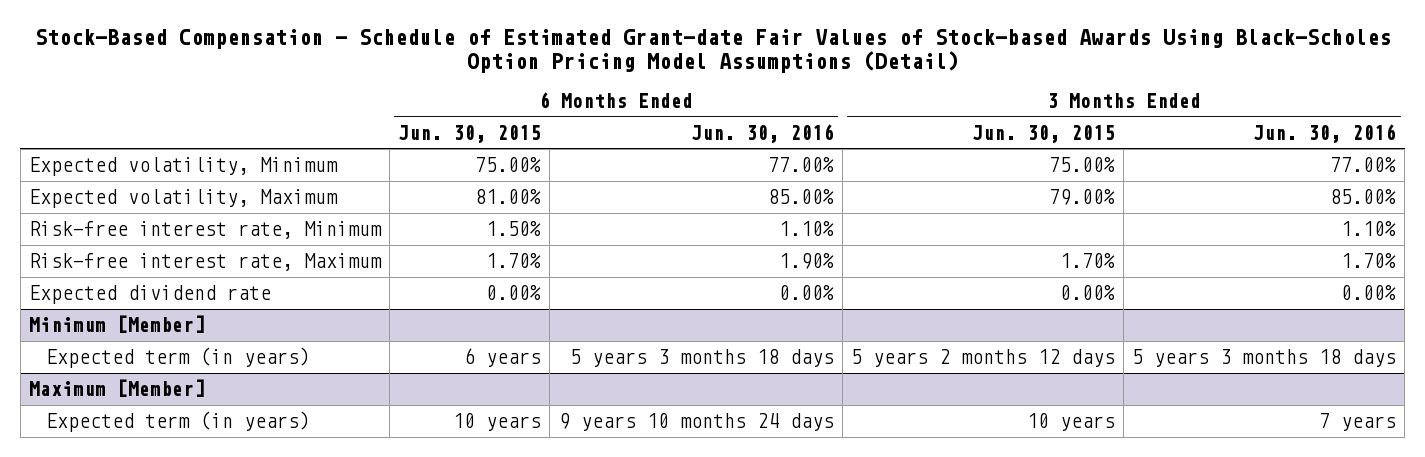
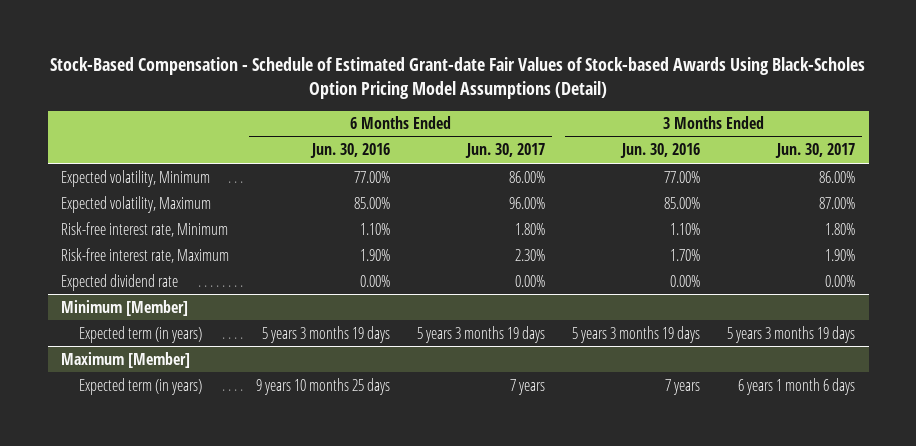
[398,124,542,143] Jun. 30, 2015 -> none
[971,124,1115,143] Jun. 30, 2015 -> none
none -> [465,143,546,159] Jun. 30, 2017
none -> [775,143,856,159] Jun. 30, 2017
[569,349,834,368] 5 years 3 months 18 days -> [262,325,391,343] 5 years 3 months 19 days
[1132,349,1397,368] 5 years 3 months 18 days -> [572,325,701,343] 5 years 3 months 19 days
[558,413,834,432] 9 years 10 months 24 days -> [256,377,391,395] 9 years 10 months 25 days

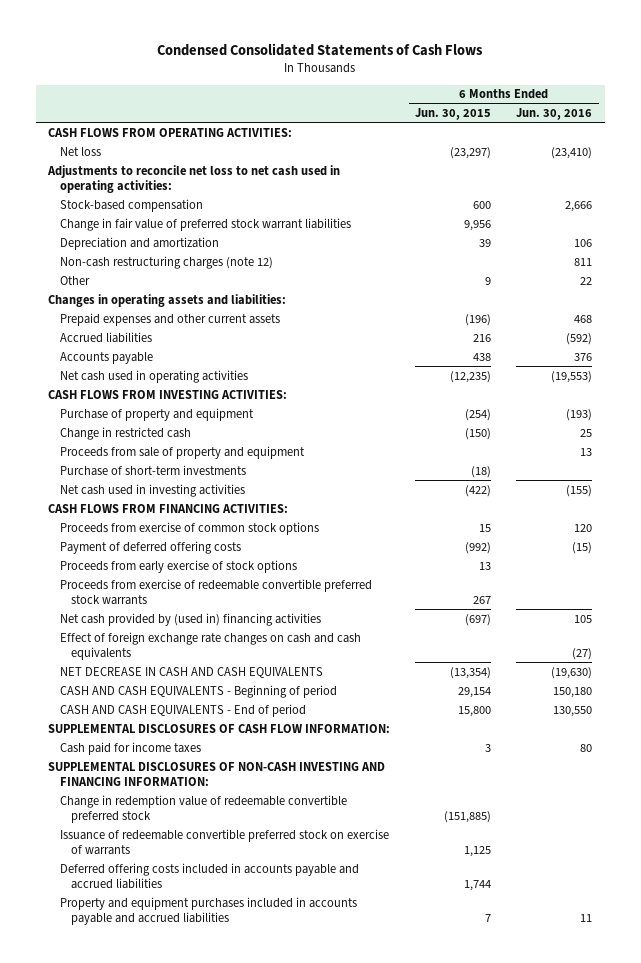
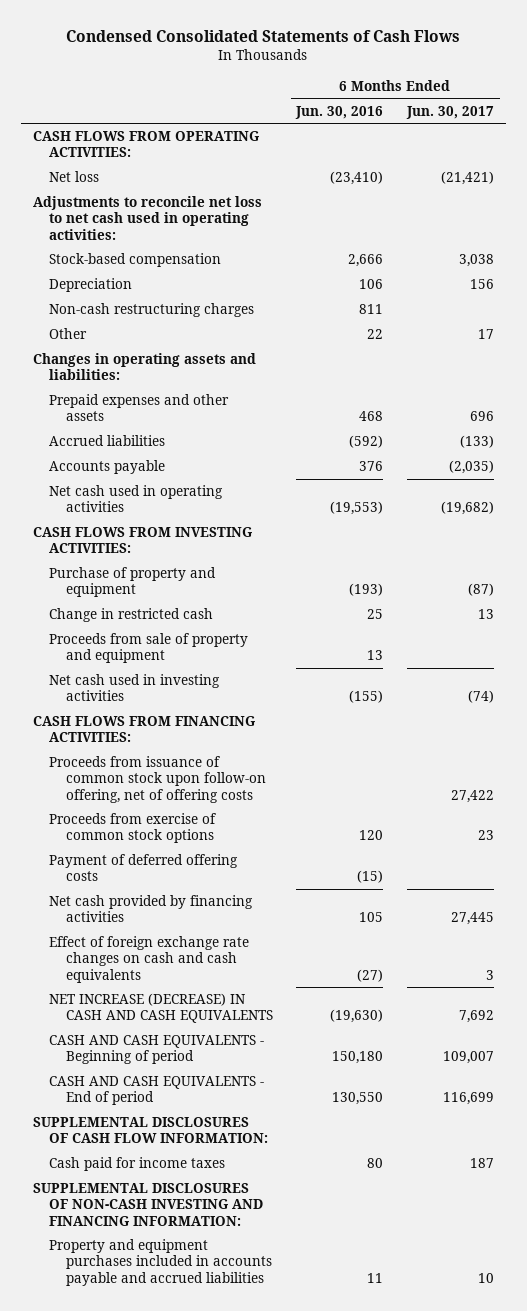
[415,108,492,121] Jun. 30, 2015 -> none
none -> [405,105,494,119] Jun. 30, 2017
[59,217,351,231] Change in fair value of preferred stock warrant liabilities -> none
[59,236,219,250] Depreciation and amortization -> [49,278,133,293] Depreciation
[59,255,273,269] Non-cash restructuring charges (note 12) -> [49,303,255,318] Non-cash restructuring charges
[59,312,280,326] Prepaid expenses and other current assets -> [49,394,230,422] Prepaid expenses and other assets
[59,464,246,476] Purchase of short-term investments -> none
none -> [49,756,266,803] Proceeds from issuance of common stock upon follow-on offering, net of offering costs
[59,559,297,573] Proceeds from early exercise of stock options -> none
[59,578,372,605] Proceeds from exercise of redeemable convertible preferred stock warrants -> none
[59,612,321,626] Net cash provided by (used in) financing activities -> [49,895,254,923] Net cash provided by financing activities
[59,666,323,678] NET DECREASE IN CASH AND CASH EQUIVALENTS -> [49,993,273,1024] NET INCREASE (DECREASE) IN CASH AND CASH EQUIVALENTS
[59,794,347,823] Change in redemption value of redeemable convertible preferred stock -> none
[59,828,389,855] Issuance of redeemable convertible preferred stock on exercise of warrants -> none
[59,862,359,889] Deferred offering costs included in accounts payable and accrued liabilities -> none

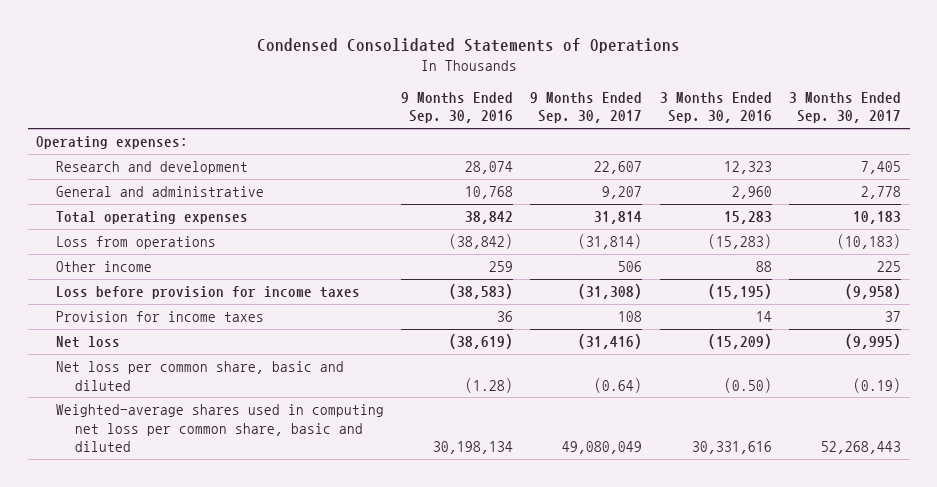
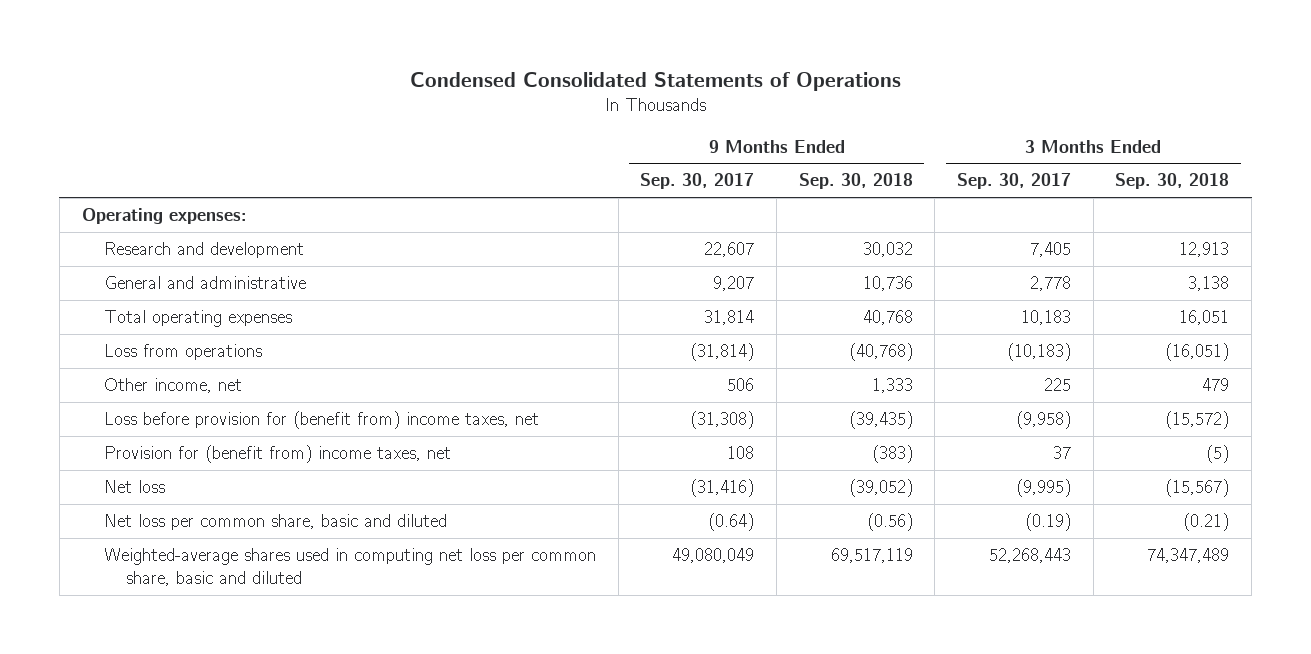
[401,91,514,124] 9 Months Ended Sep. 30, 2016 -> none
[659,91,772,124] 3 Months Ended Sep. 30, 2016 -> none
none -> [798,173,913,190] Sep. 30, 2018
none -> [1115,173,1230,190] Sep. 30, 2018
[55,261,152,273] Other income -> [103,378,242,394] Other income, net
[55,286,360,300] Loss before provision for income taxes -> [103,411,539,430] Loss before provision for (benefit from) income taxes, net
[55,311,264,323] Provision for income taxes -> [103,445,451,464] Provision for (benefit from) income taxes, net

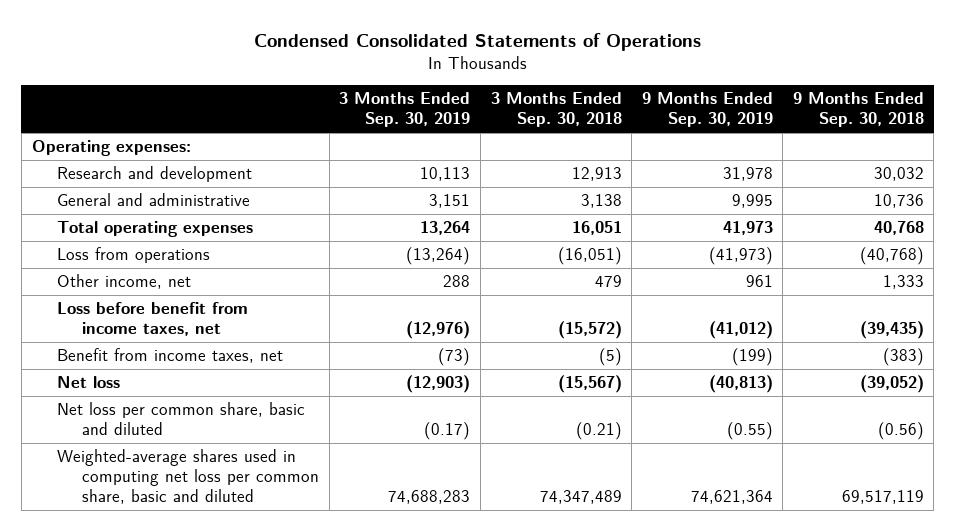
[640,173,755,190] Sep. 30, 2017 -> none
[957,173,1072,190] Sep. 30, 2017 -> none
none -> [339,92,471,128] 3 Months Ended Sep. 30, 2019
none -> [641,92,773,128] 9 Months Ended Sep. 30, 2019
[103,411,539,430] Loss before provision for (benefit from) income taxes, net -> [56,302,248,337] Loss before benefit from income taxes, net
[103,445,451,464] Provision for (benefit from) income taxes, net -> [56,348,283,364] Benefit from income taxes, net

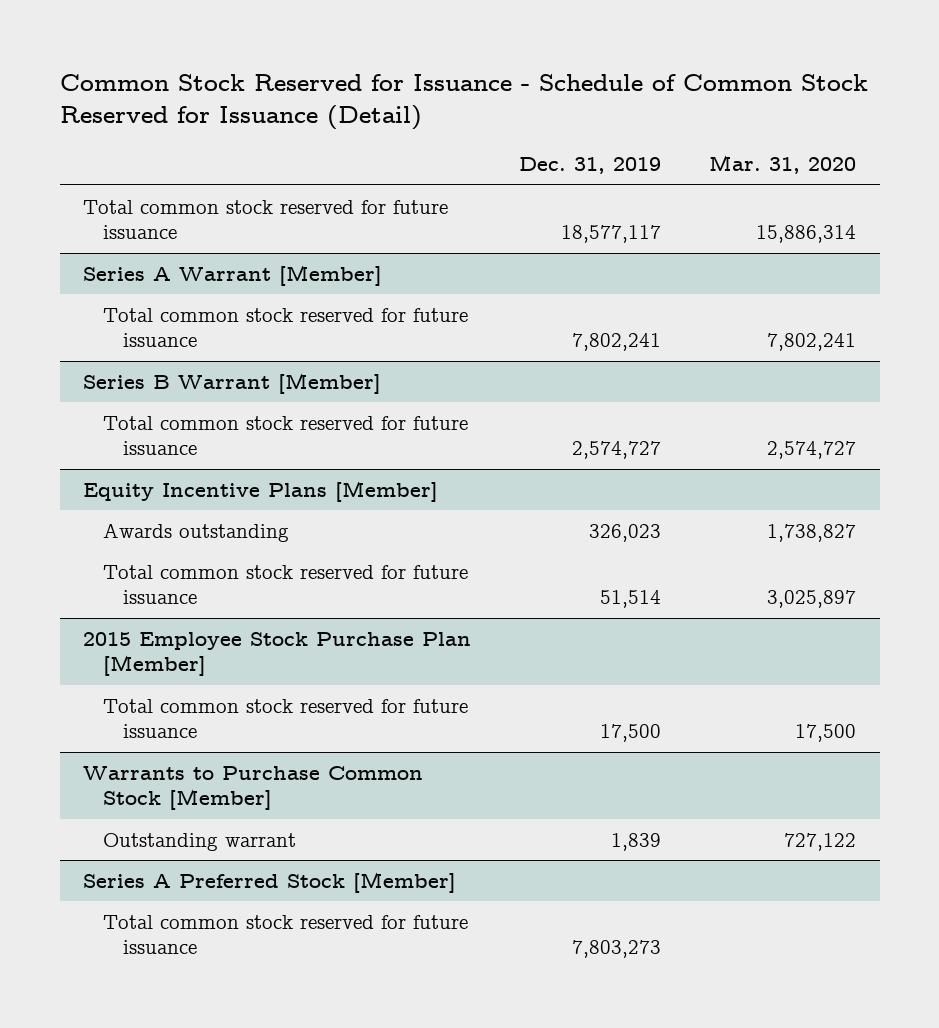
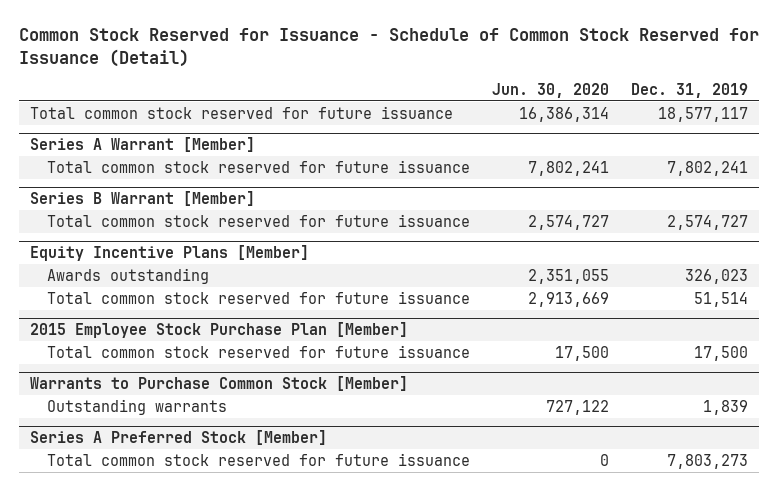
[708,155,856,175] Mar. 31, 2020 -> none
none -> [492,82,610,98] Jun. 30, 2020
[103,832,297,851] Outstanding warrant -> [47,398,228,415] Outstanding warrants

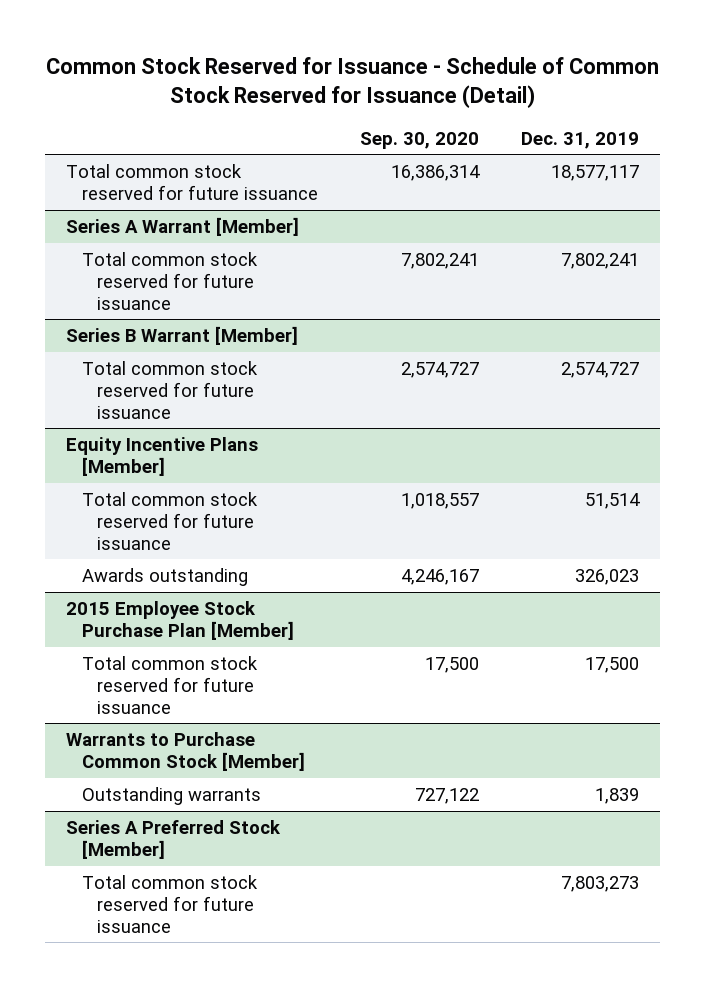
[492,82,610,98] Jun. 30, 2020 -> none
none -> [359,131,479,149] Sep. 30, 2020
[47,267,210,284] Awards outstanding -> [81,567,248,586] Awards outstanding

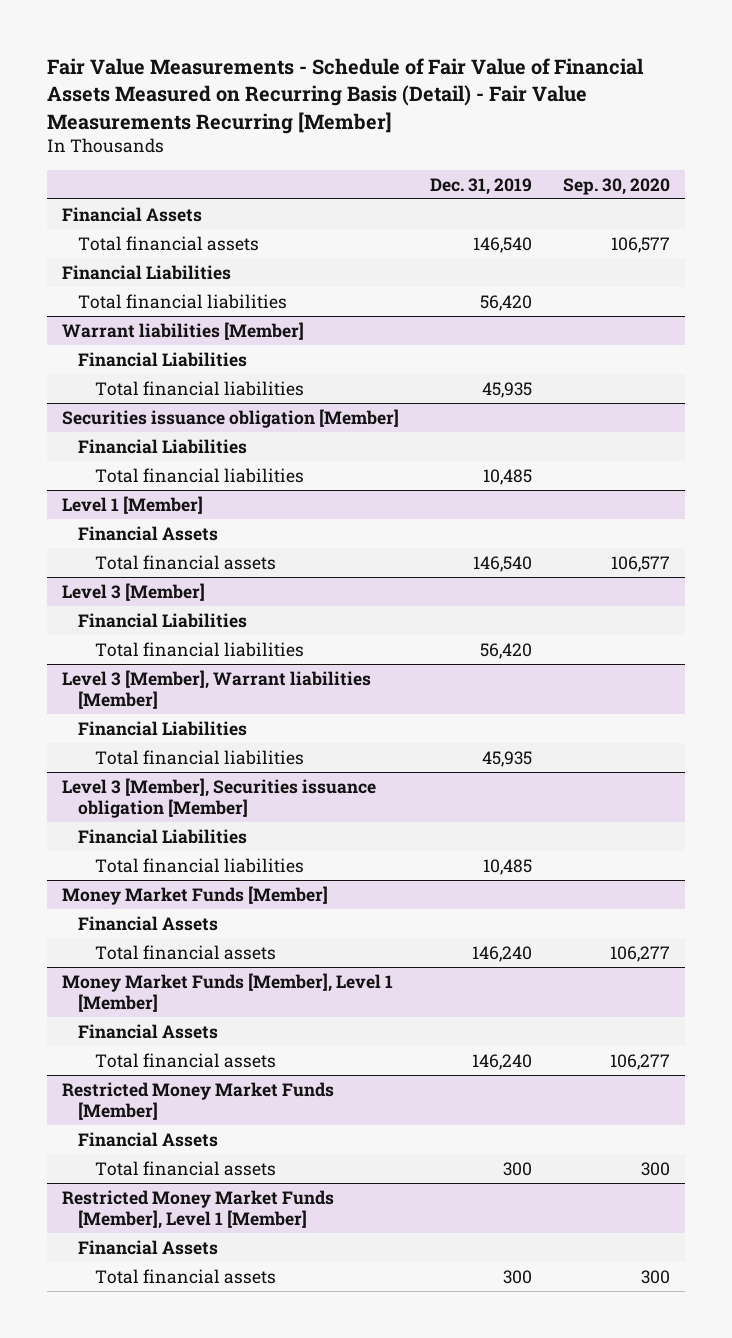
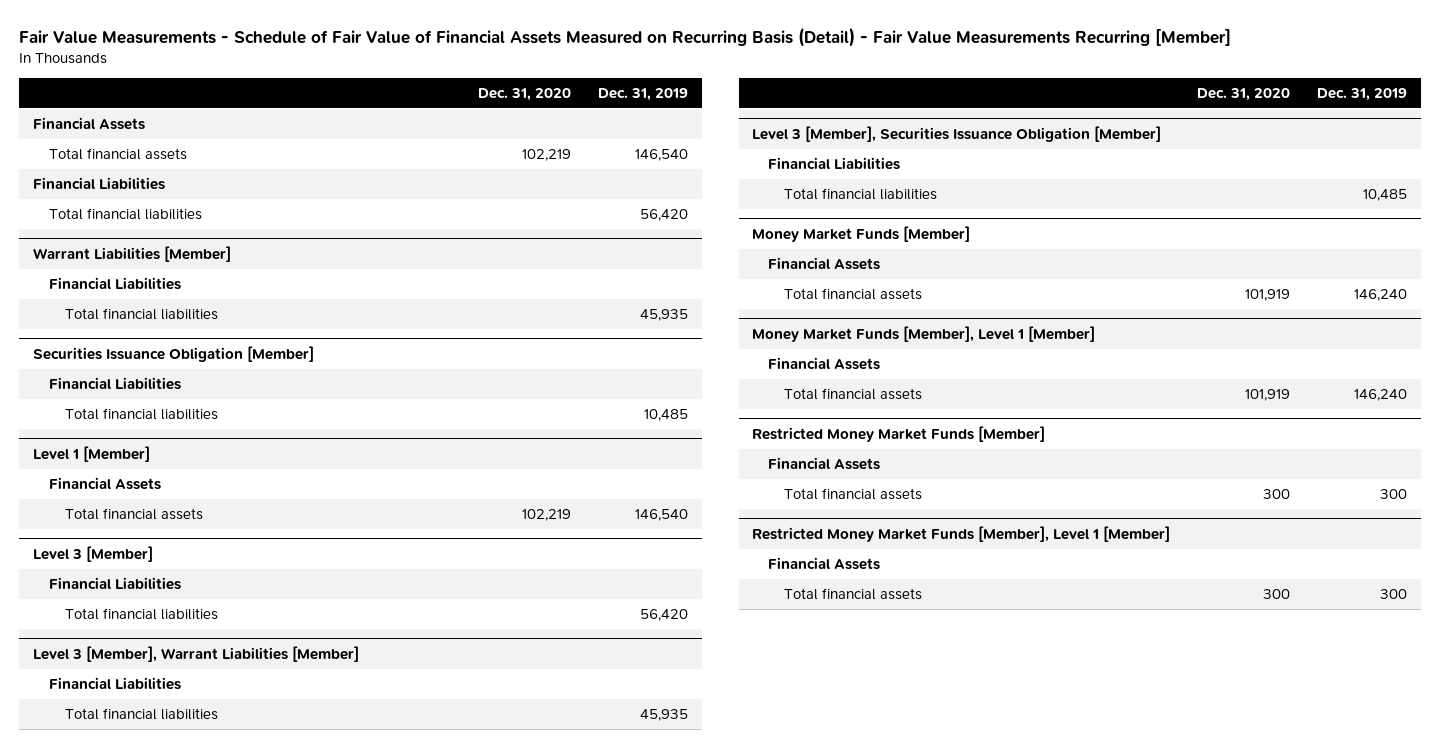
[562,177,670,195] Sep. 30, 2020 -> none
none -> [478,87,572,101] Dec. 31, 2020
[62,321,305,340] Warrant liabilities [Member] -> [32,245,231,262] Warrant Liabilities [Member]
[62,408,400,428] Securities issuance obligation [Member] -> [32,345,314,362] Securities Issuance Obligation [Member]
[62,669,372,710] Level 3 [Member], Warrant liabilities [Member] -> [32,645,359,662] Level 3 [Member], Warrant Liabilities [Member]
[62,777,377,819] Level 3 [Member], Securities issuance obligation [Member] -> [752,125,1162,142] Level 3 [Member], Securities Issuance Obligation [Member]

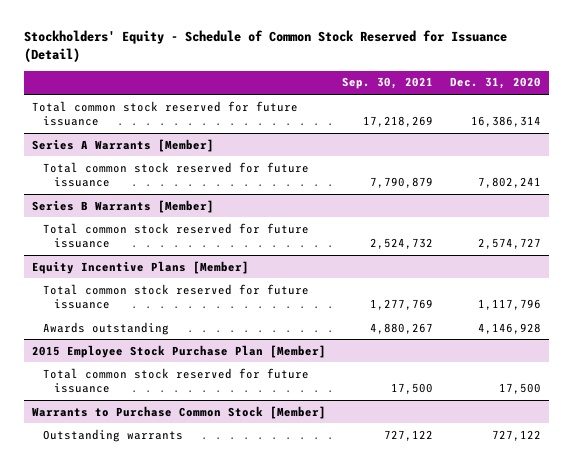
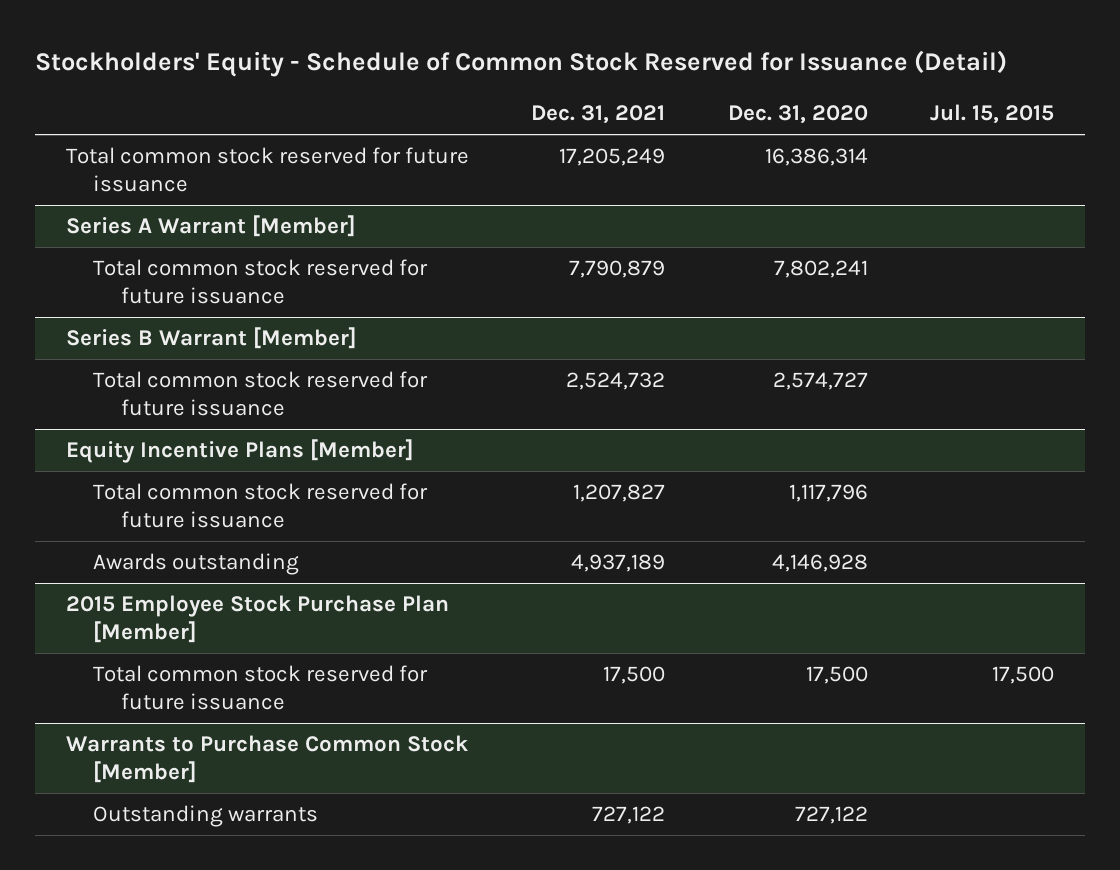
[342,77,434,90] Sep. 30, 2021 -> none
none -> [531,105,666,125] Dec. 31, 2021
none -> [929,104,1054,125] Jul. 15, 2015
[31,138,214,152] Series A Warrants [Member] -> [65,215,356,238] Series A Warrant [Member]
[31,199,214,213] Series B Warrants [Member] -> [65,327,357,350] Series B Warrant [Member]

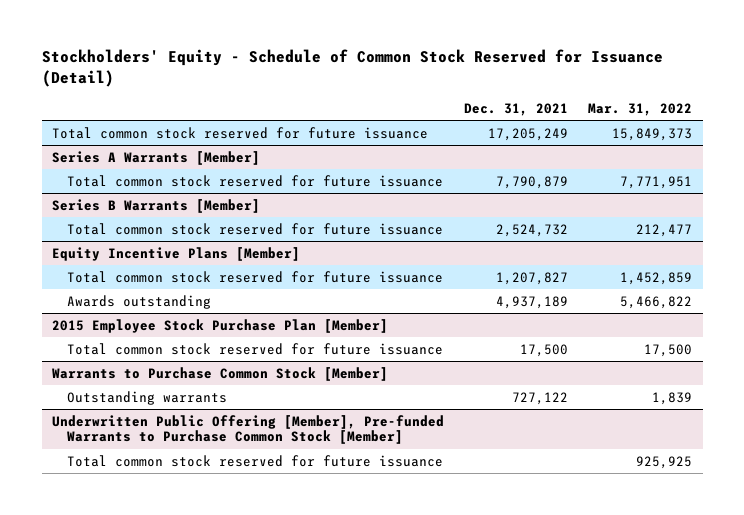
[727,105,868,125] Dec. 31, 2020 -> none
[929,104,1054,125] Jul. 15, 2015 -> none
none -> [588,103,693,117] Mar. 31, 2022
[65,215,356,238] Series A Warrant [Member] -> [51,150,260,165] Series A Warrants [Member]
[65,327,357,350] Series B Warrant [Member] -> [51,198,260,213] Series B Warrants [Member]
none -> [51,414,444,445] Underwritten Public Offering [Member], Pre-funded Warrants to Purchase Common Stock [Member]
none -> [67,454,444,467] Total common stock reserved for future issuance

